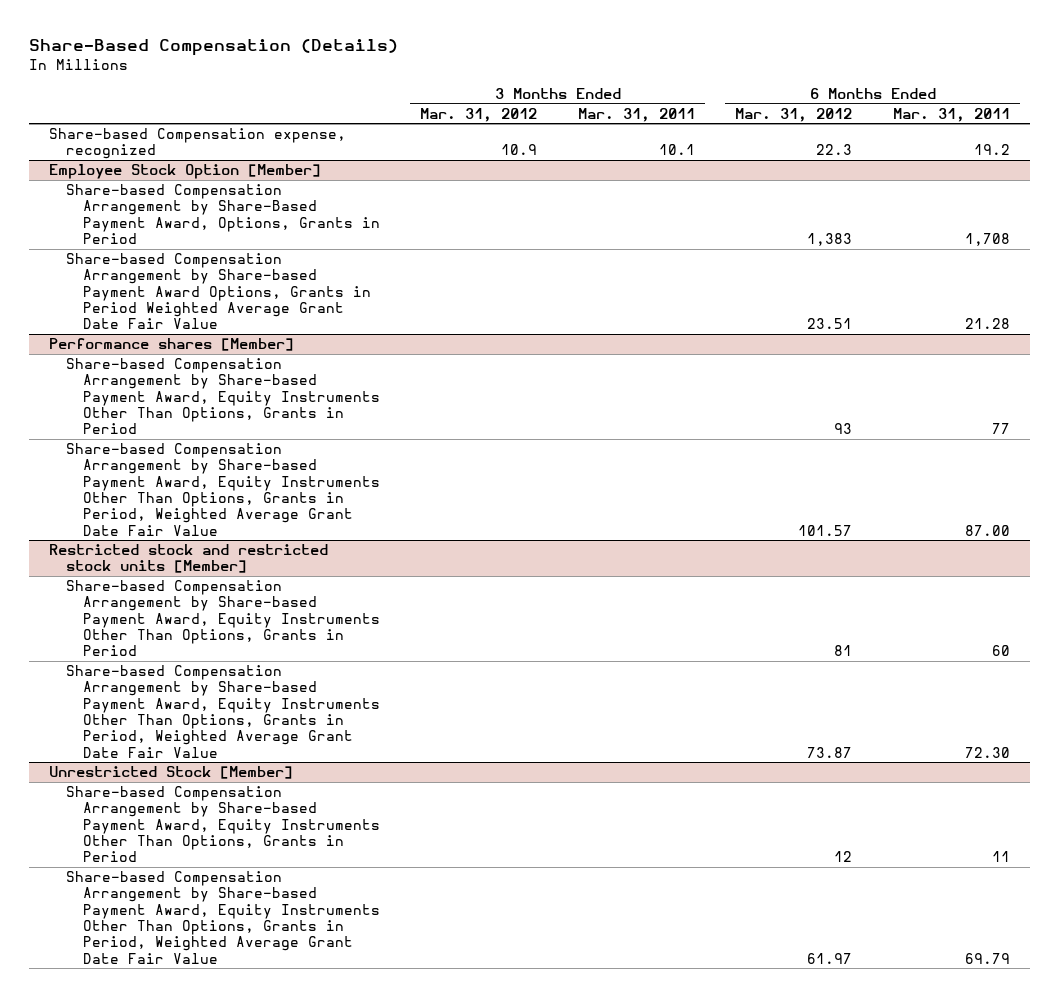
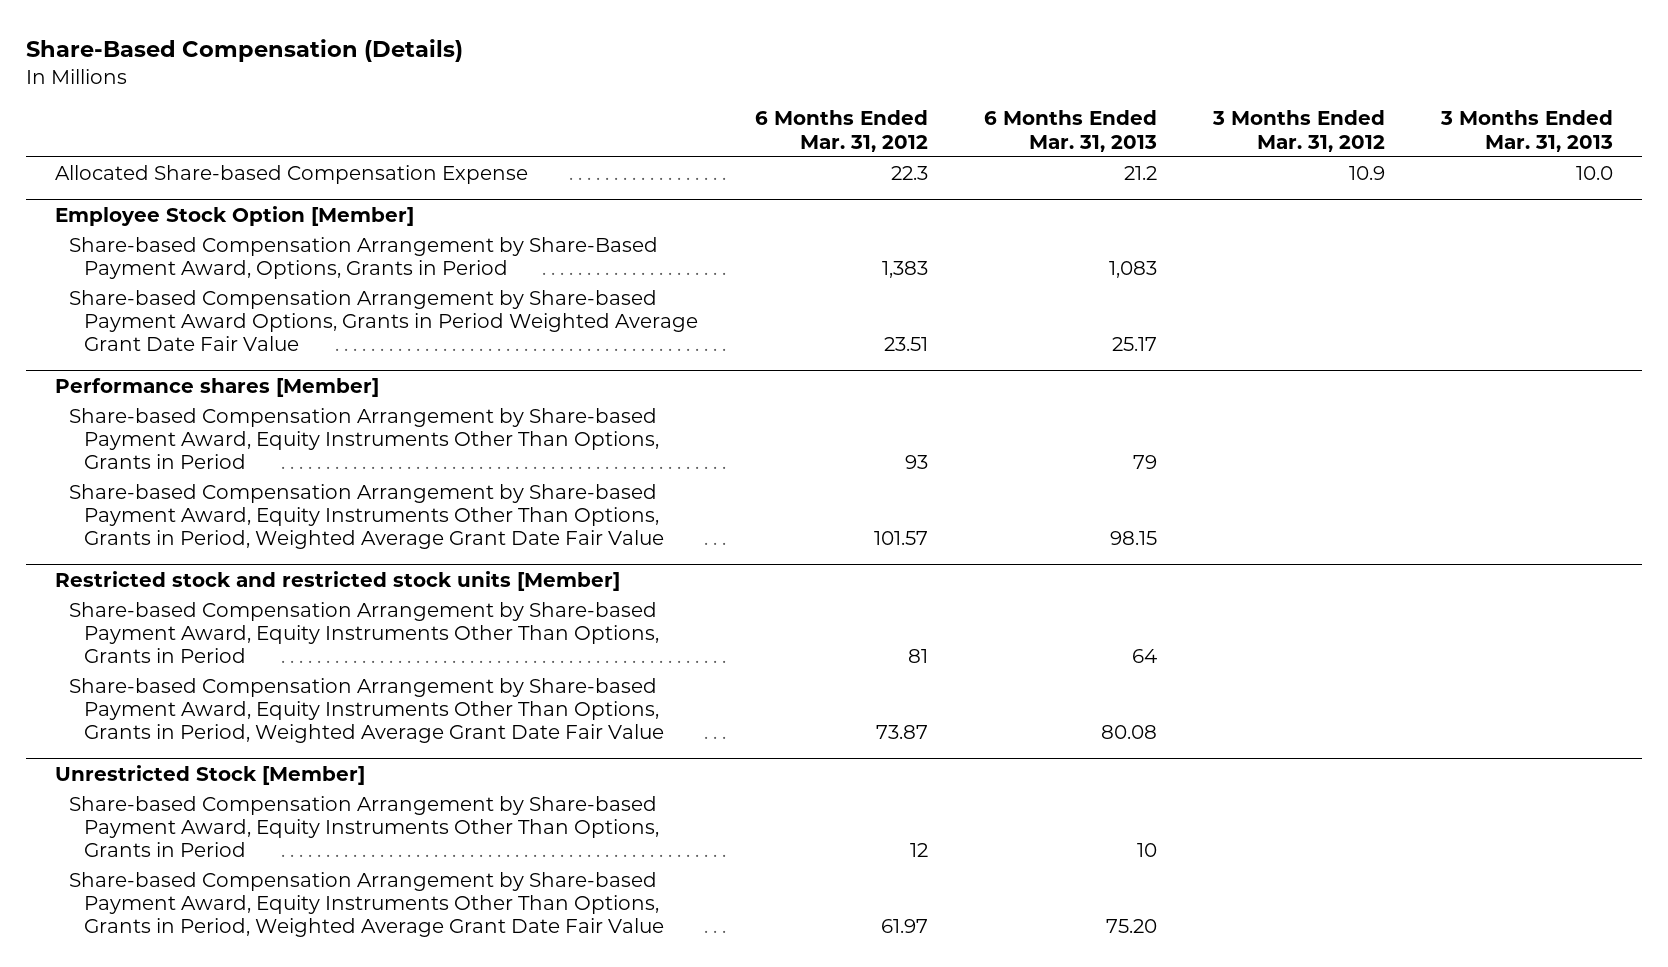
[577,107,695,122] Mar. 31, 2011 -> none
[892,107,1010,122] Mar. 31, 2011 -> none
none -> [983,110,1157,152] 6 Months Ended Mar. 31, 2013
none -> [1440,110,1614,152] 3 Months Ended Mar. 31, 2013
[49,128,347,160] Share-based Compensation expense, recognized -> [54,164,528,184] Allocated Share-based Compensation Expense

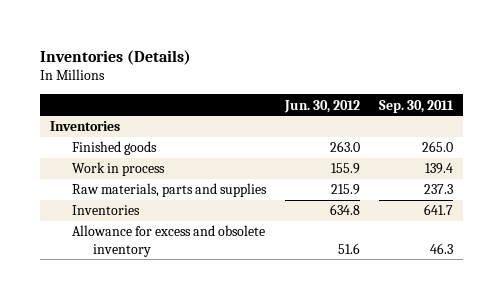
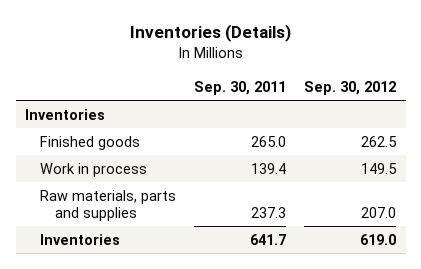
[283,99,360,113] Jun. 30, 2012 -> none
none -> [304,80,397,95] Sep. 30, 2012
[71,225,265,257] Allowance for excess and obsolete inventory -> none

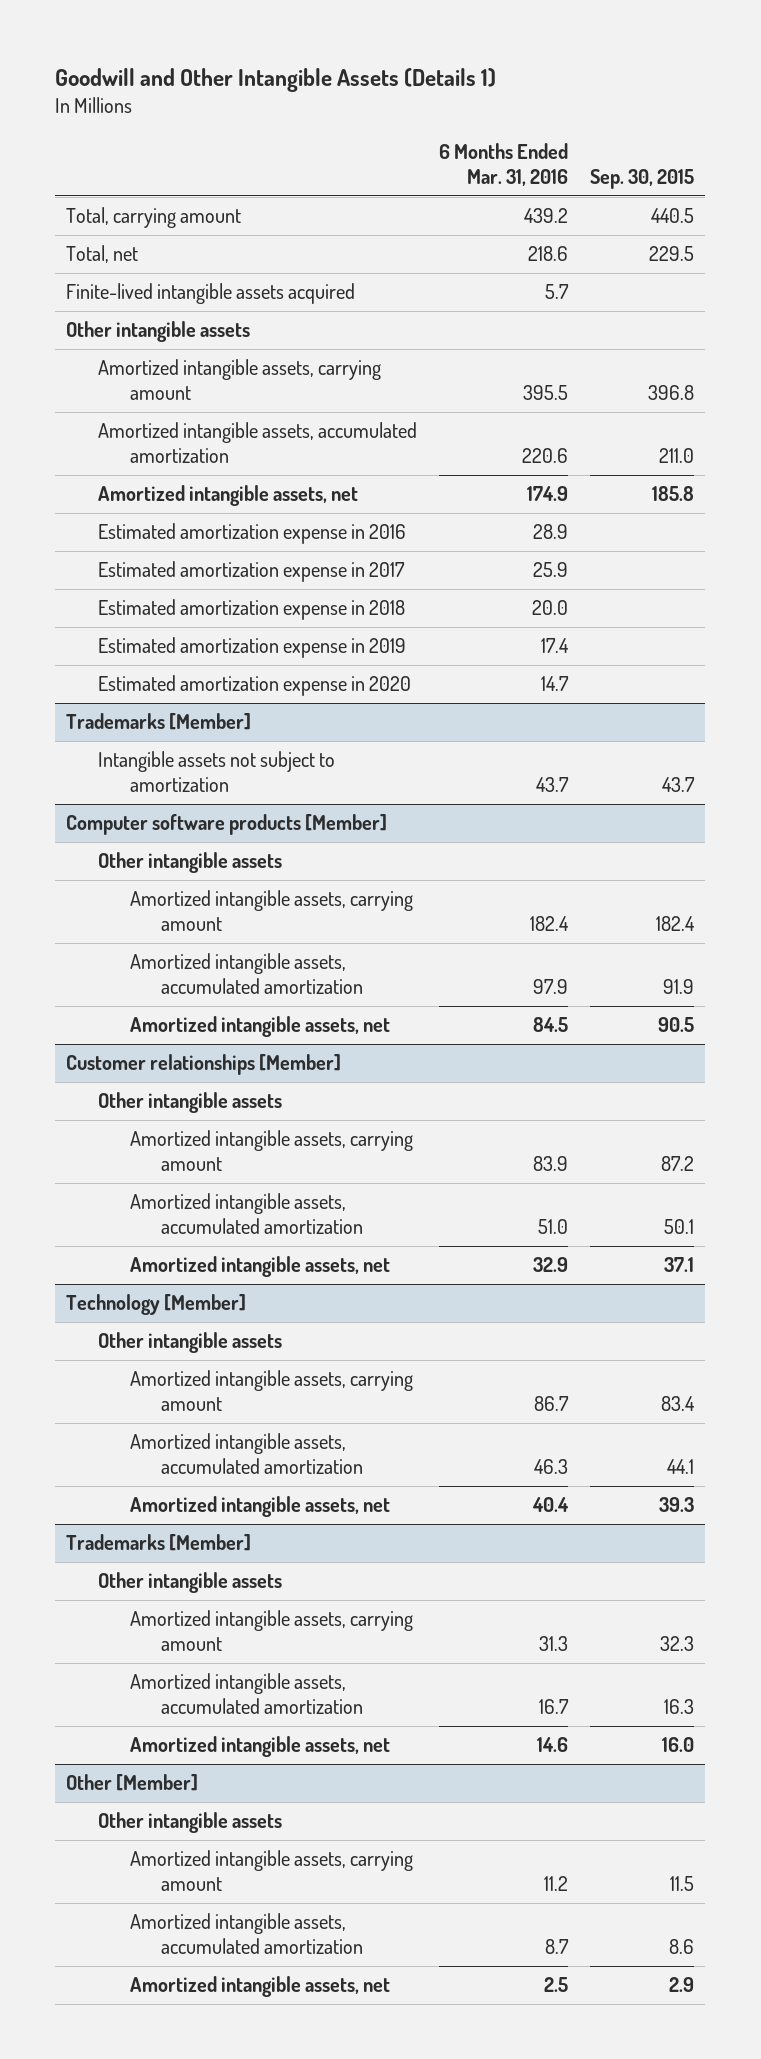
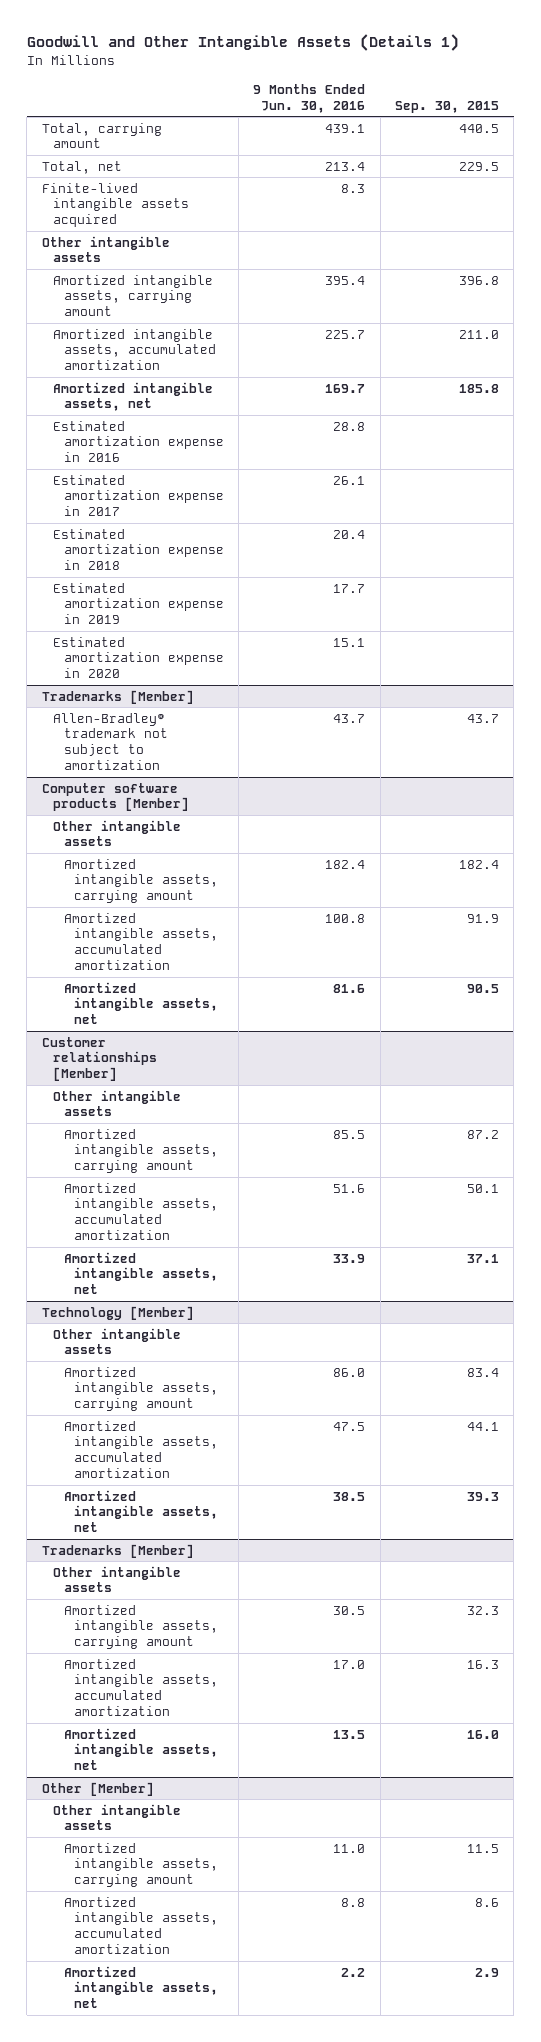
[439,142,569,186] 6 Months Ended Mar. 31, 2016 -> none
none -> [253,83,366,113] 9 Months Ended Jun. 30, 2016
[98,751,336,793] Intangible assets not subject to amortization -> [52,712,168,771] Allen-Bradley® trademark not subject to amortization

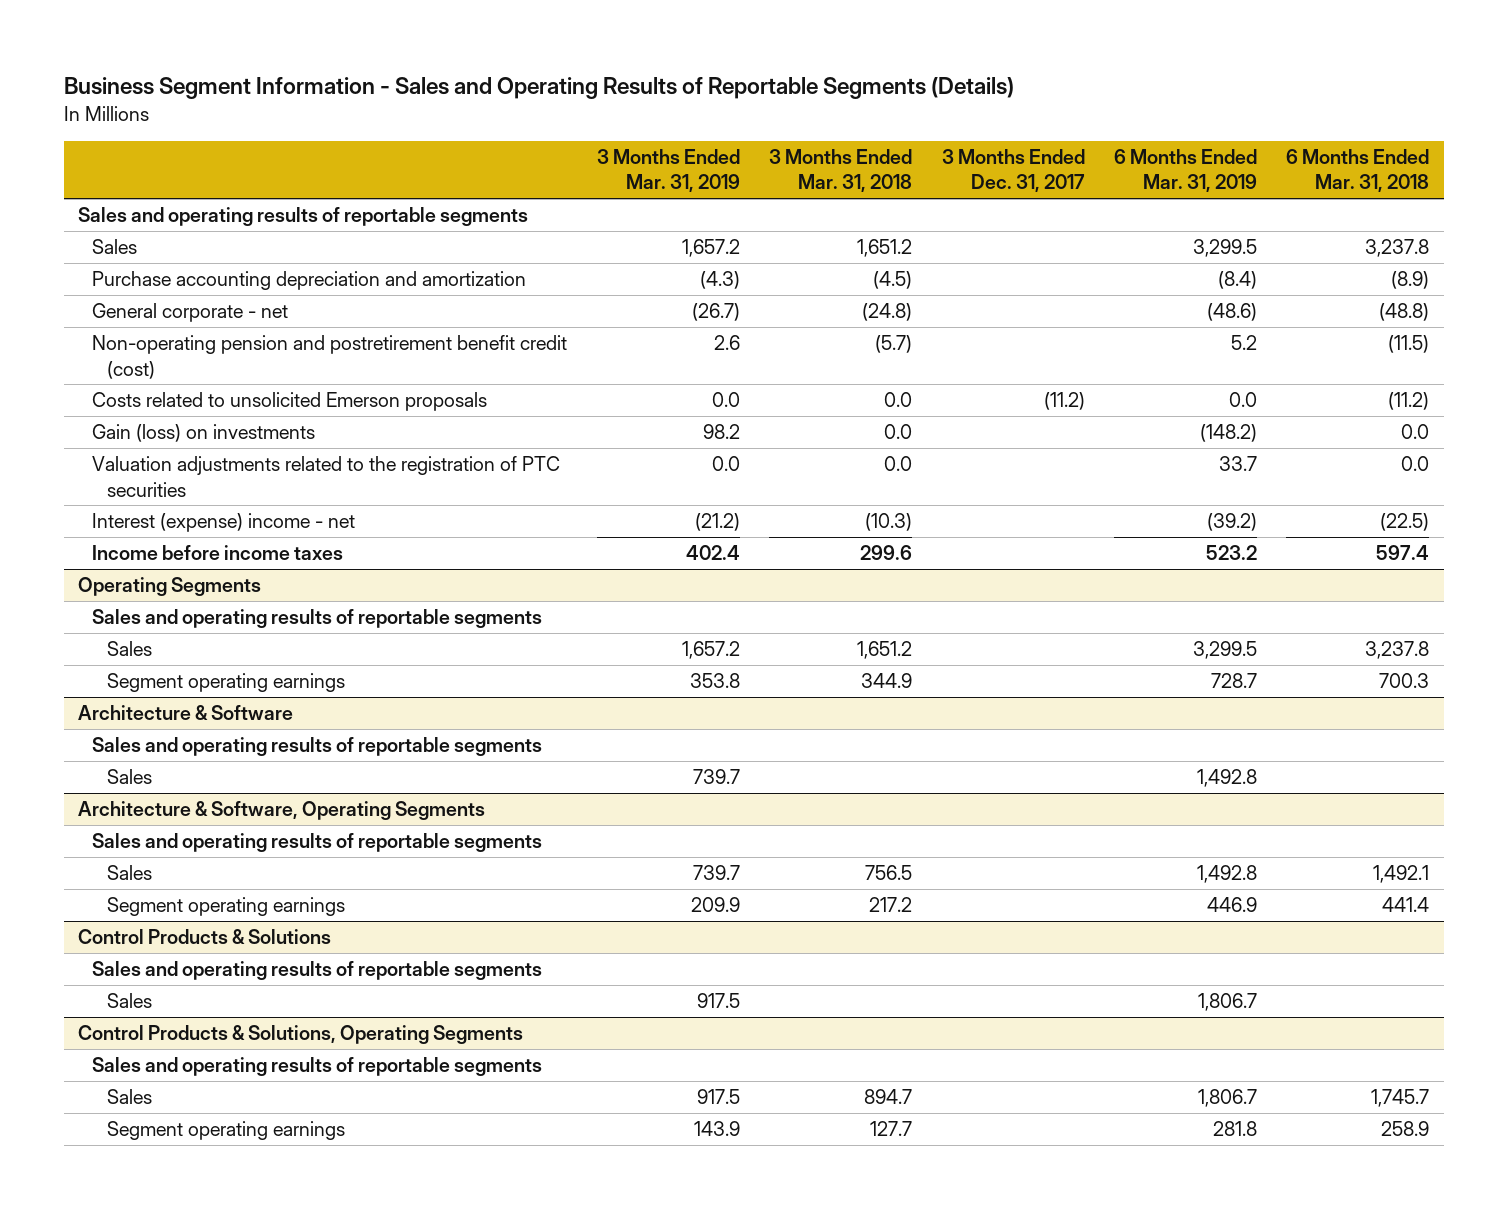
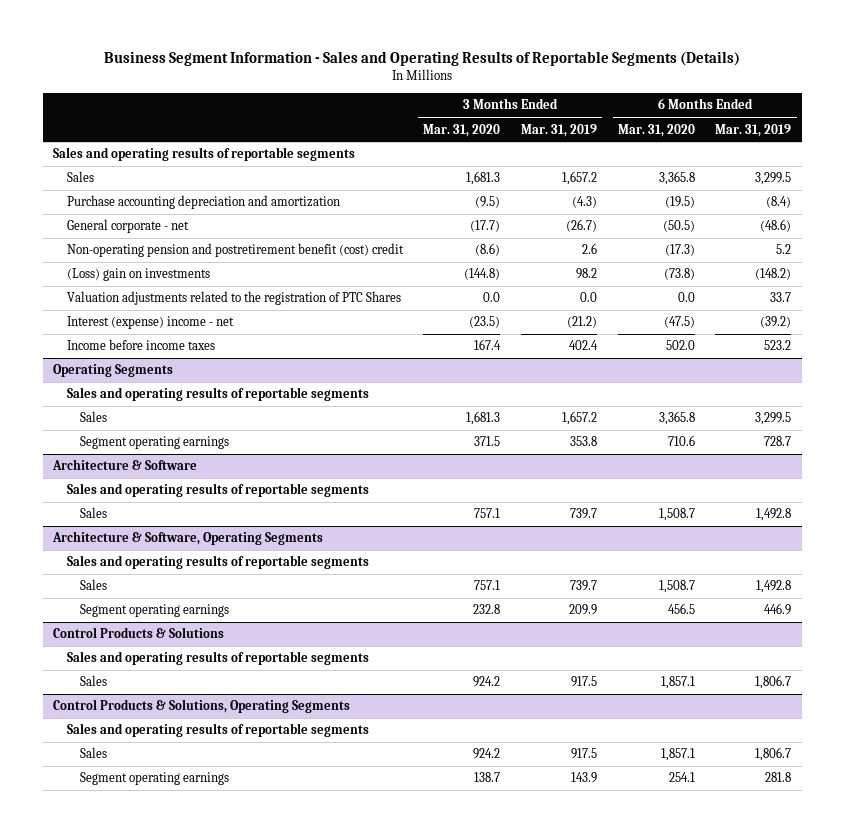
[769,148,913,193] 3 Months Ended Mar. 31, 2018 -> none
[941,148,1085,193] 3 Months Ended Dec. 31, 2017 -> none
[1286,148,1430,193] 6 Months Ended Mar. 31, 2018 -> none
none -> [423,123,501,137] Mar. 31, 2020
none -> [617,123,695,137] Mar. 31, 2020
[92,392,488,412] Costs related to unsolicited Emerson proposals -> none
[92,335,568,379] Non-operating pension and postretirement benefit credit (cost) -> [66,243,404,258] Non-operating pension and postretirement benefit (cost) credit
[92,424,316,443] Gain (loss) on investments -> [66,268,210,282] (Loss) gain on investments
[92,456,561,497] Valuation adjustments related to the registration of PTC securities -> [66,291,401,306] Valuation adjustments related to the registration of PTC Shares

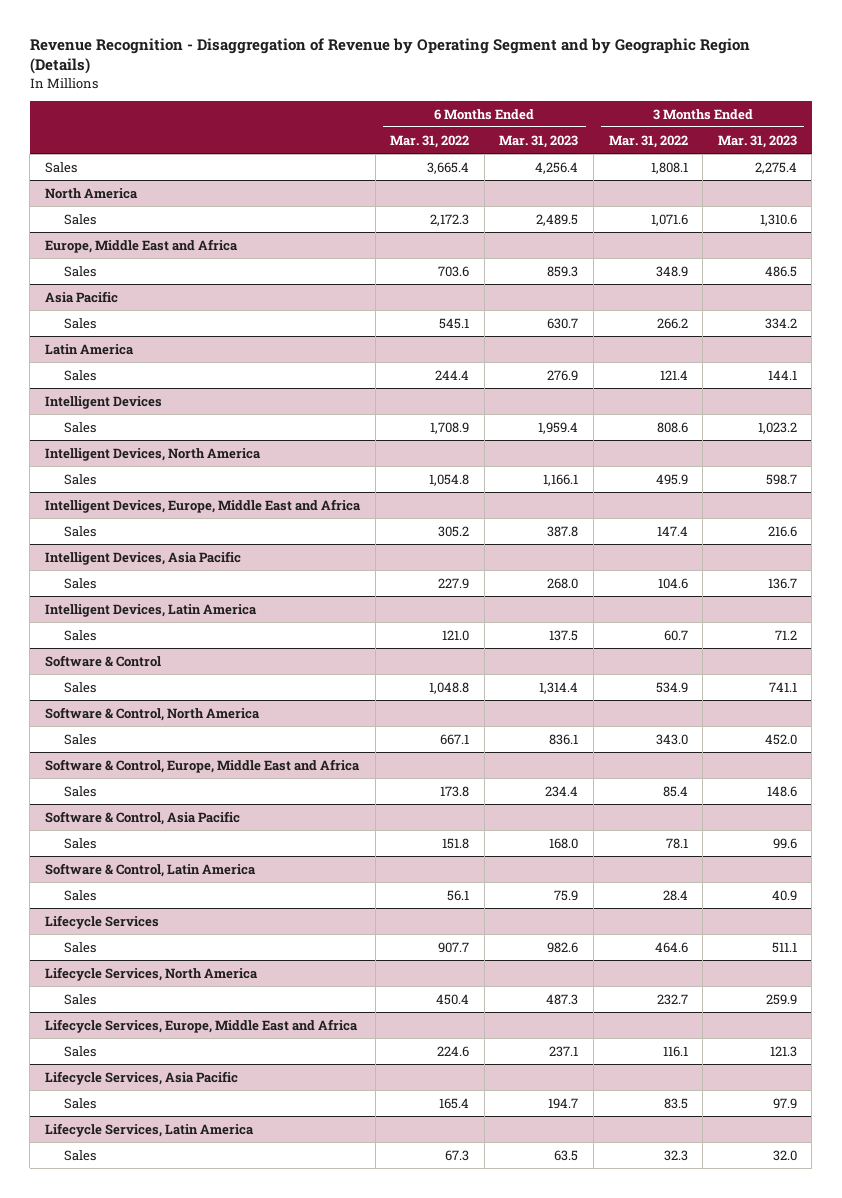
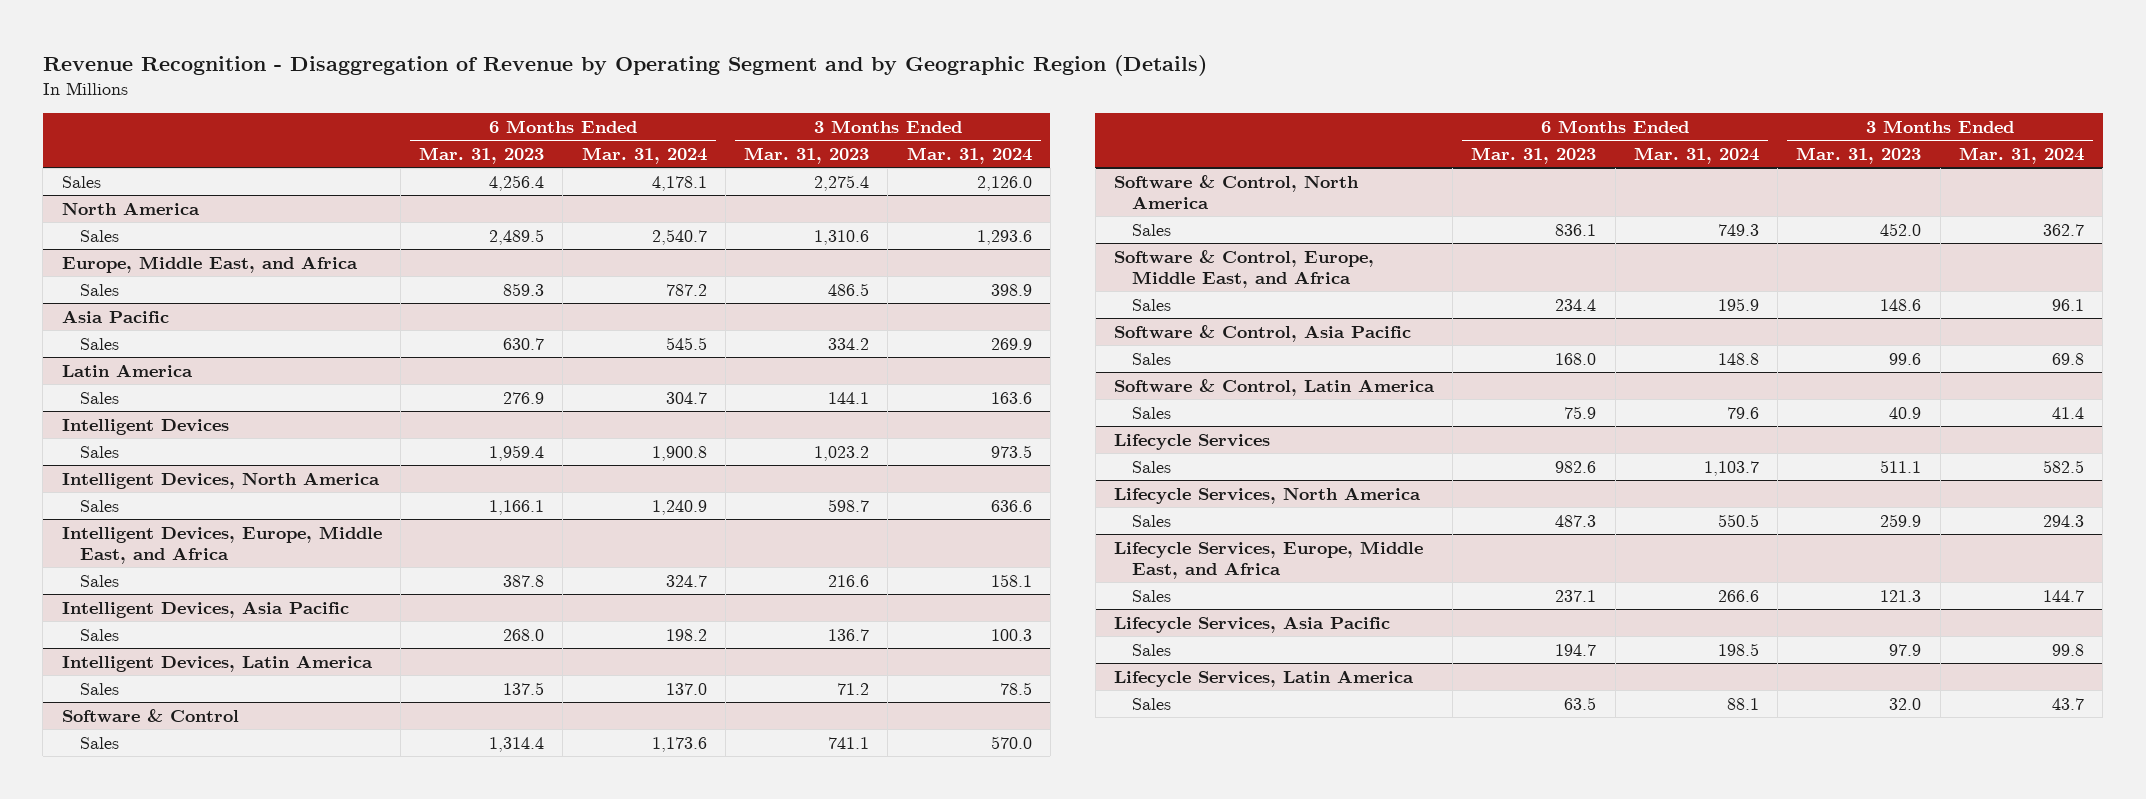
[390,134,470,148] Mar. 31, 2022 -> none
[608,134,688,148] Mar. 31, 2022 -> none
none -> [581,147,707,165] Mar. 31, 2024
none -> [906,147,1032,165] Mar. 31, 2024
[45,238,239,253] Europe, Middle East and Africa -> [61,255,358,273] Europe, Middle East, and Africa
[45,498,362,513] Intelligent Devices, Europe, Middle East and Africa -> [61,525,382,564] Intelligent Devices, Europe, Middle East, and Africa
[45,758,361,773] Software & Control, Europe, Middle East and Africa -> [1114,249,1375,288] Software & Control, Europe, Middle East, and Africa
[45,1018,359,1033] Lifecycle Services, Europe, Middle East and Africa -> [1114,540,1424,579] Lifecycle Services, Europe, Middle East, and Africa

